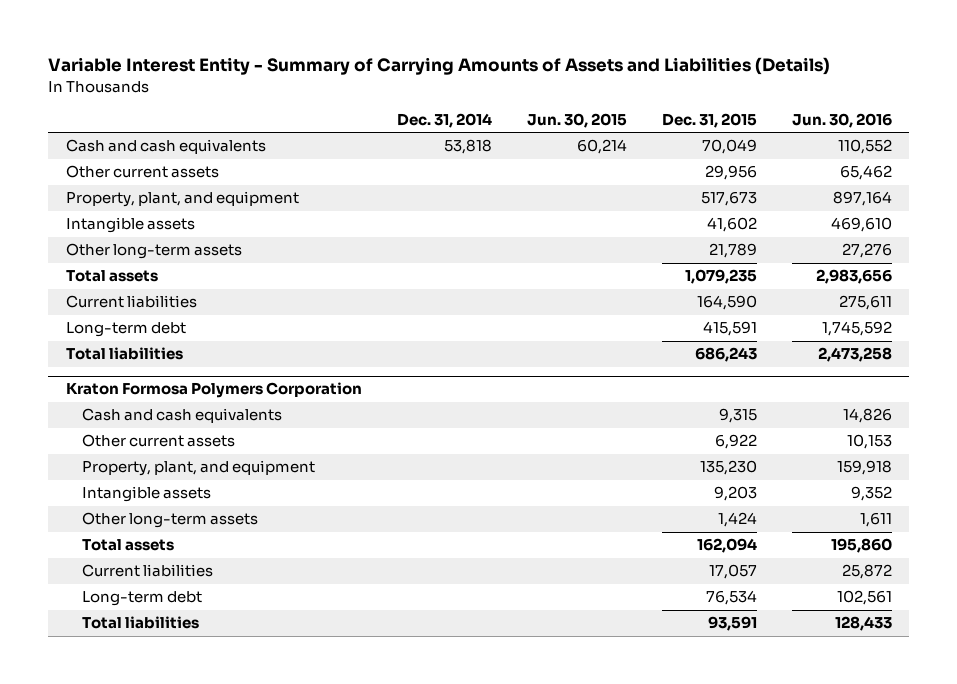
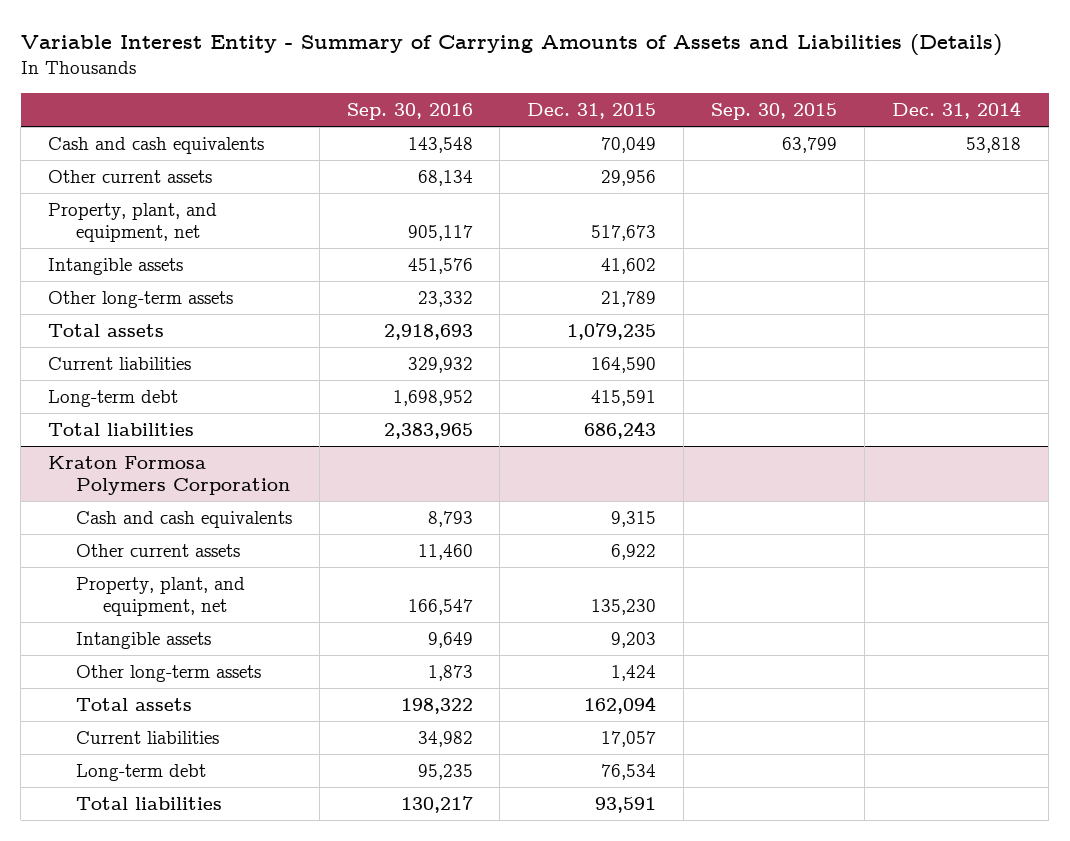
[526,112,627,128] Jun. 30, 2015 -> none
[791,112,892,128] Jun. 30, 2016 -> none
none -> [346,102,473,120] Sep. 30, 2016
none -> [711,102,838,120] Sep. 30, 2015
[65,191,299,208] Property, plant, and equipment -> [48,203,218,242] Property, plant, and equipment, net
[82,460,316,477] Property, plant, and equipment -> [75,577,245,616] Property, plant, and equipment, net

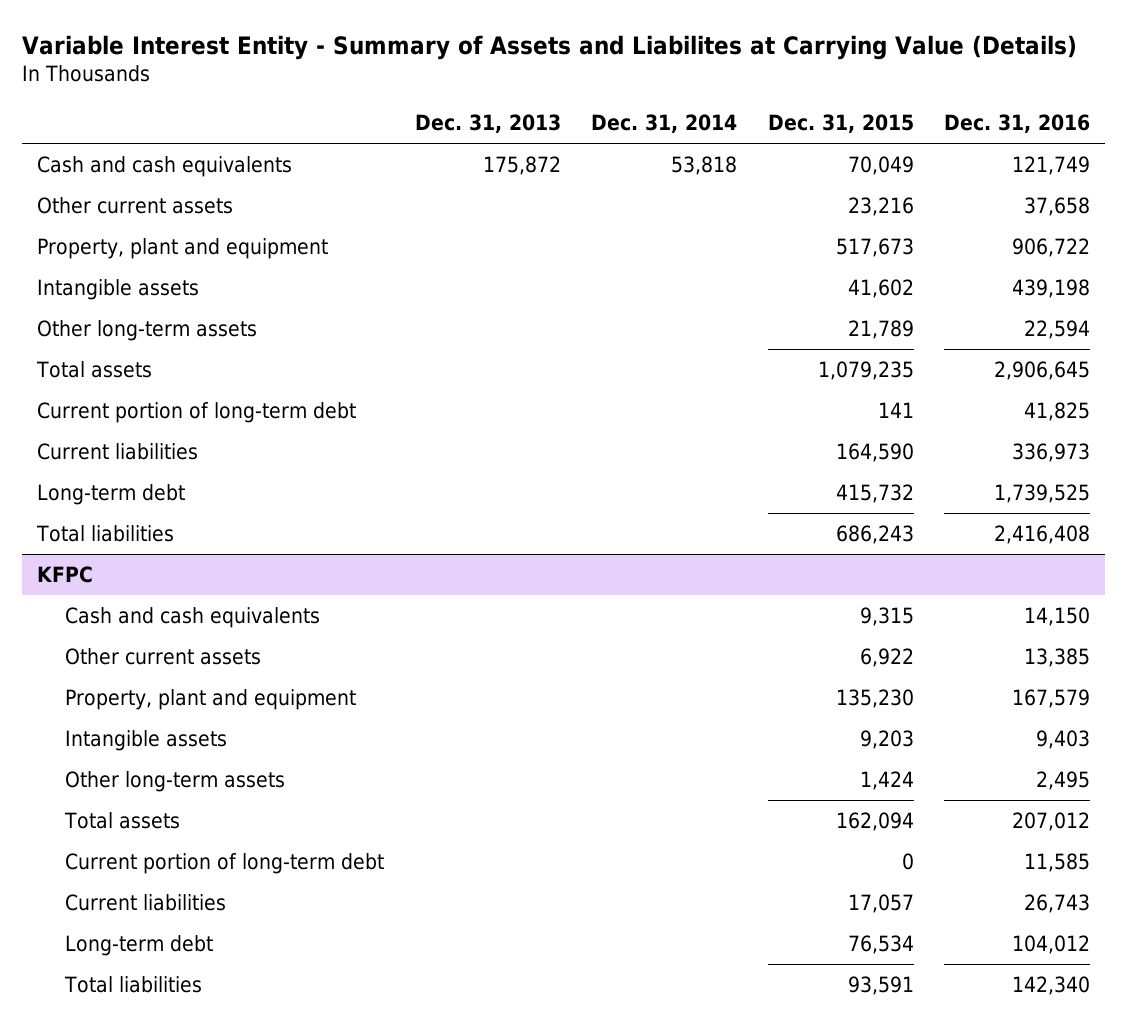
[20,34,1002,57] Variable Interest Entity - Summary of Carrying Amounts of Assets and Liabilities (Details) -> [21,34,1077,60] Variable Interest Entity - Summary of Assets and Liabilites at Carrying Value (Details)
[346,102,473,120] Sep. 30, 2016 -> none
[711,102,838,120] Sep. 30, 2015 -> none
none -> [414,113,561,133] Dec. 31, 2013
none -> [944,113,1091,133] Dec. 31, 2016
[601,170,657,187] 29,956 -> [847,197,914,217] 23,216
[48,203,218,242] Property, plant, and equipment, net -> [37,238,329,260] Property, plant and equipment
none -> [37,402,357,424] Current portion of long-term debt
[591,390,657,407] 415,591 -> [835,484,914,504] 415,732
[48,456,290,495] Kraton Formosa Polymers Corporation -> none
none -> [37,566,94,584] KFPC
[75,577,245,616] Property, plant, and equipment, net -> [65,689,357,711] Property, plant and equipment
none -> [65,853,385,875] Current portion of long-term debt

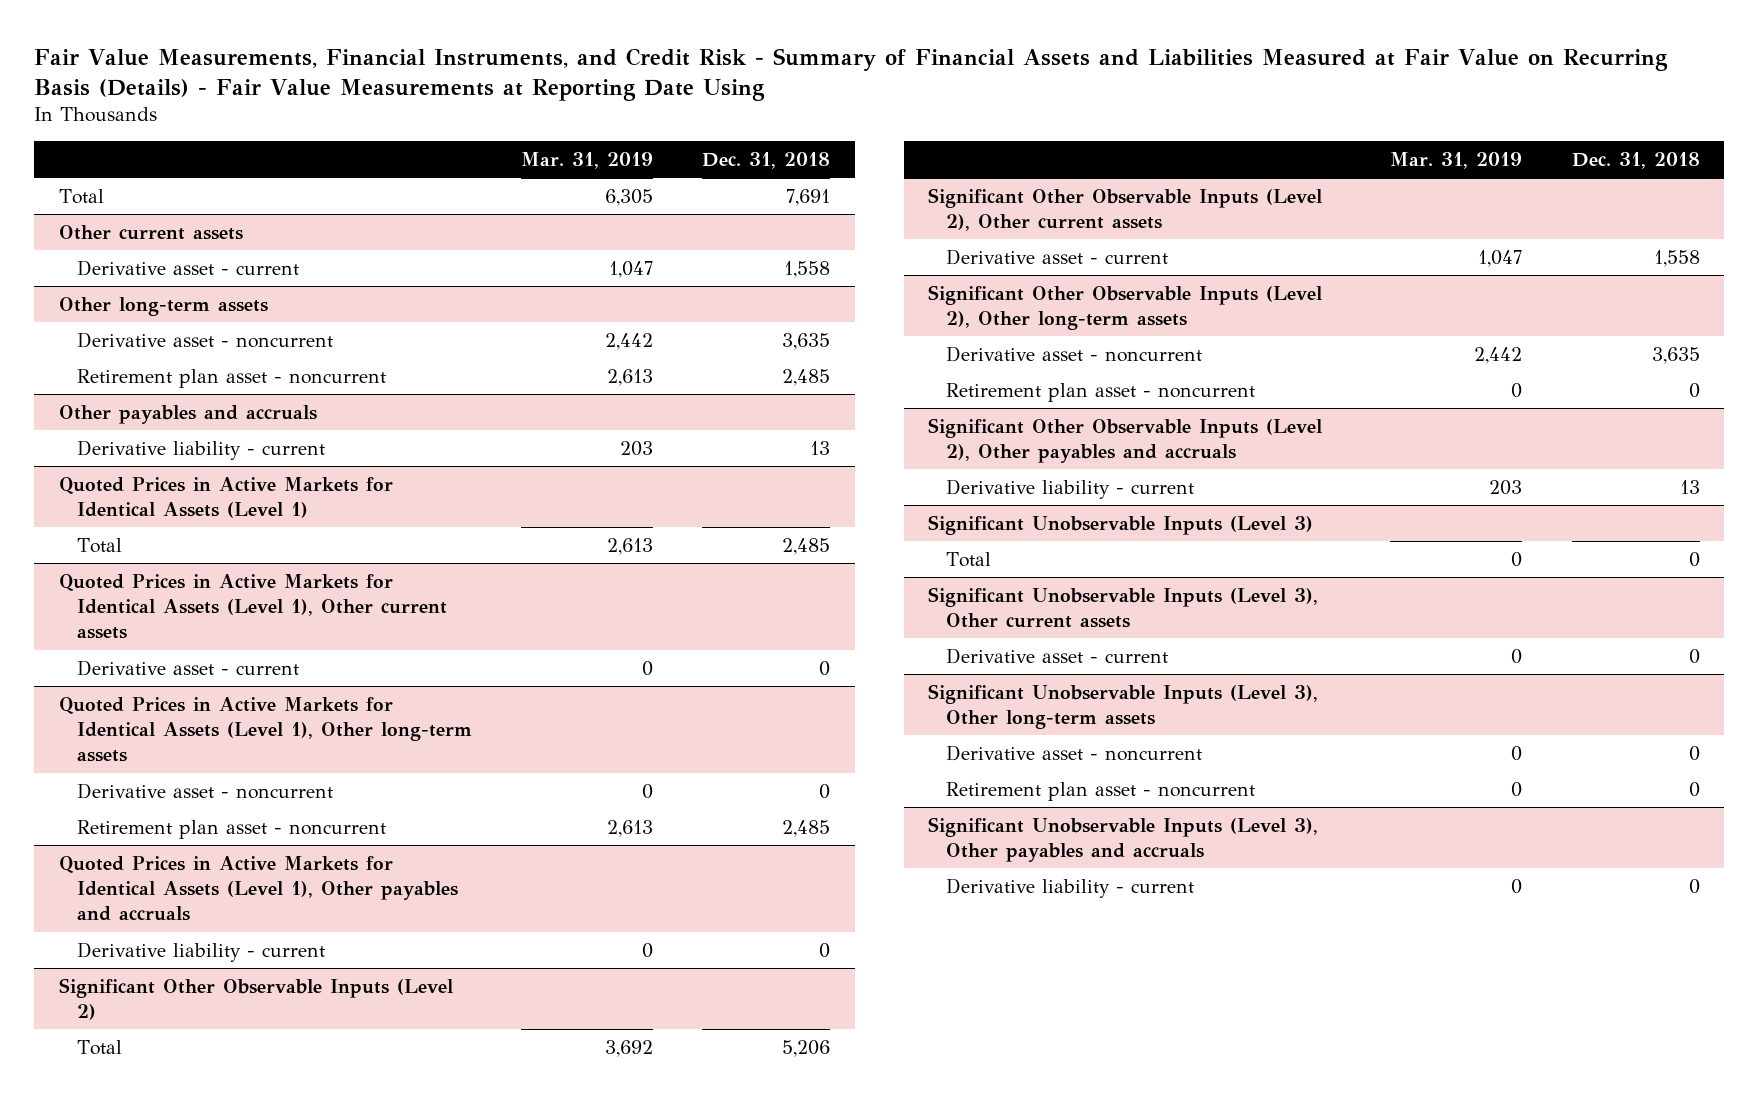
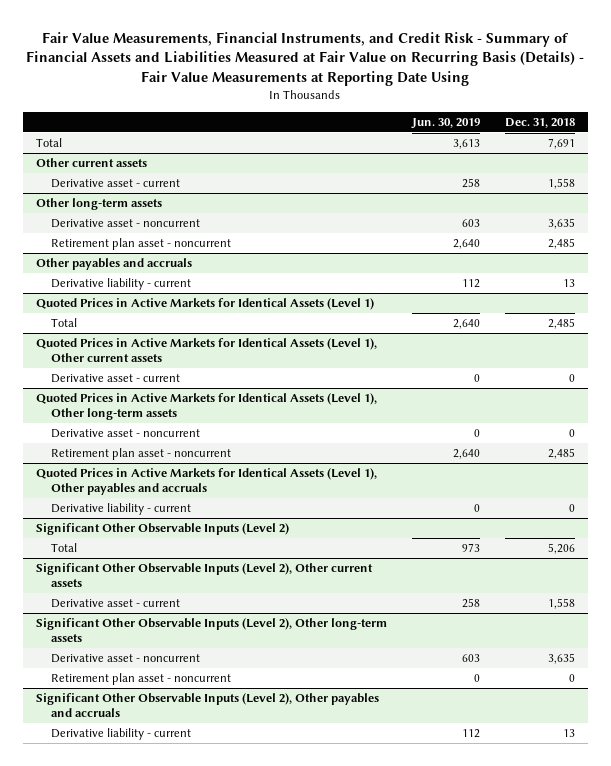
[521,151,654,169] Mar. 31, 2019 -> none
none -> [410,117,480,129] Jun. 30, 2019
[928,514,1314,535] Significant Unobservable Inputs (Level 3) -> none
[946,551,992,567] Total -> none
[928,586,1319,629] Significant Unobservable Inputs (Level 3), Other current assets -> none
[946,647,1169,664] Derivative asset - current -> none
[928,683,1319,730] Significant Unobservable Inputs (Level 3), Other long-term assets -> none
[946,744,1203,761] Derivative asset - noncurrent -> none
[946,781,1256,801] Retirement plan asset - noncurrent -> none
[928,816,1319,863] Significant Unobservable Inputs (Level 3), Other payables and accruals -> none
[946,877,1195,898] Derivative liability - current -> none

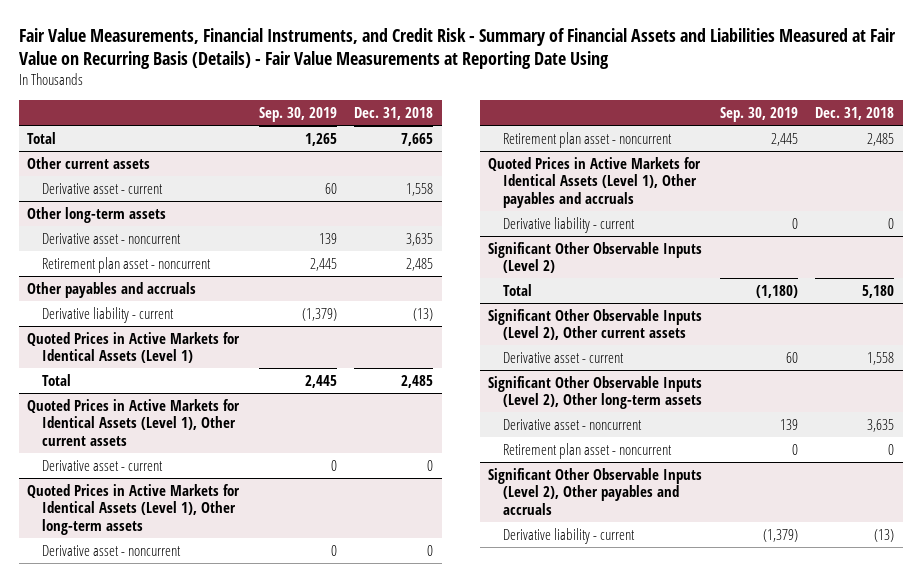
[410,117,480,129] Jun. 30, 2019 -> none
none -> [258,107,337,123] Sep. 30, 2019
[548,138,576,150] 7,691 -> [401,132,434,146] 7,665
[563,279,576,288] 13 -> [413,307,434,321] (13)
[548,543,576,555] 5,206 -> [862,284,895,298] 5,180
[563,729,576,738] 13 -> [874,528,895,542] (13)

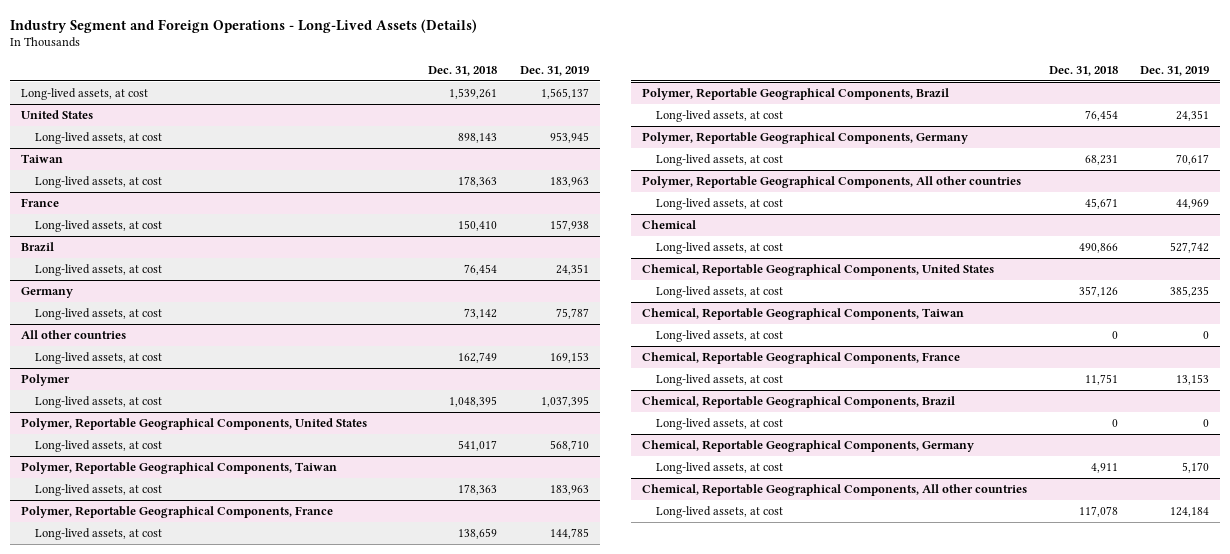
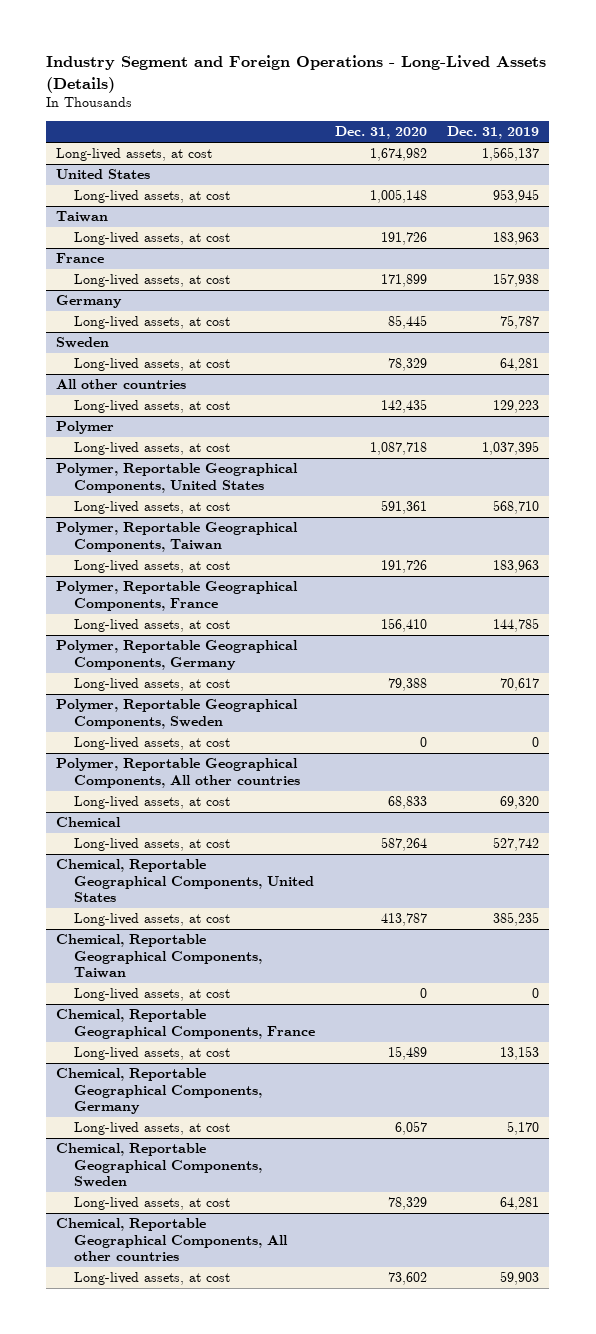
[428,66,498,77] Dec. 31, 2018 -> none
none -> [335,125,428,139] Dec. 31, 2020
[21,242,55,253] Brazil -> none
[35,264,163,277] Long-lived assets, at cost -> none
none -> [56,337,110,349] Sweden
none -> [74,358,231,372] Long-lived assets, at cost
[549,352,589,364] 169,153 -> [493,400,540,414] 129,223
[641,88,949,101] Polymer, Reportable Geographical Components, Brazil -> none
[655,110,783,123] Long-lived assets, at cost -> none
none -> [56,699,299,729] Polymer, Reportable Geographical Components, Sweden
none -> [74,737,231,751] Long-lived assets, at cost
[1176,199,1210,210] 44,969 -> [500,796,540,810] 69,320
[641,396,955,409] Chemical, Reportable Geographical Components, Brazil -> none
[655,418,783,431] Long-lived assets, at cost -> none
none -> [56,1143,263,1187] Chemical, Reportable Geographical Components, Sweden
none -> [74,1197,231,1211] Long-lived assets, at cost
[1170,507,1210,518] 124,184 -> [500,1271,540,1286] 59,903

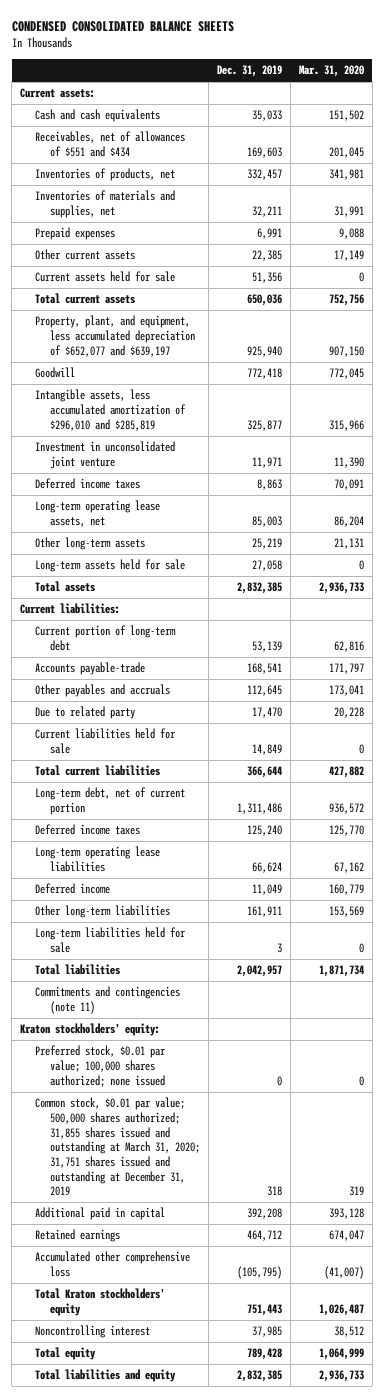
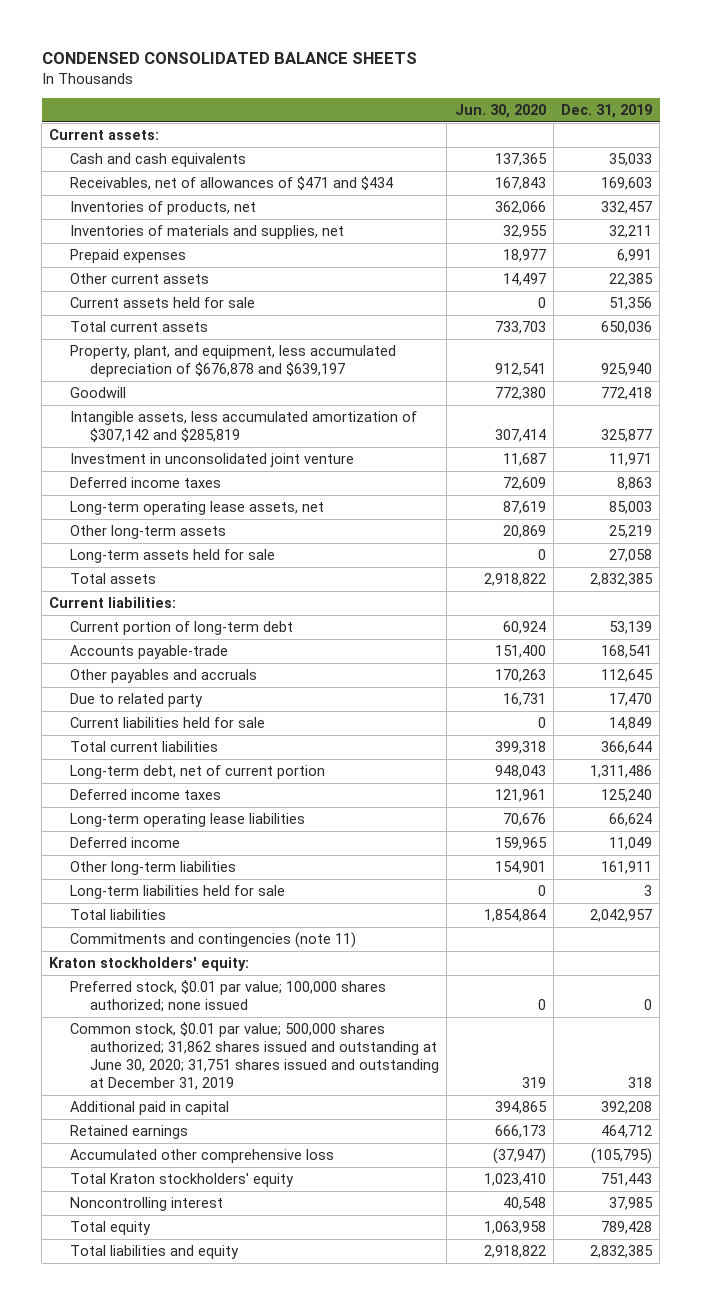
[299,65,365,78] Mar. 31, 2020 -> none
none -> [454,104,546,119] Jun. 30, 2020
[35,131,186,158] Receivables, net of allowances of $551 and $434 -> [69,176,393,191] Receivables, net of allowances of $471 and $434
[35,315,196,357] Property, plant, and equipment, less accumulated depreciation of $652,077 and $639,197 -> [69,345,396,378] Property, plant, and equipment, less accumulated depreciation of $676,878 and $639,197
[35,389,187,431] Intangible assets, less accumulated amortization of $296,010 and $285,819 -> [69,411,417,443] Intangible assets, less accumulated amortization of $307,142 and $285,819
[35,1097,201,1197] Common stock, $0.01 par value; 500,000 shares authorized; 31,855 shares issued and outstanding at March 31, 2020; 31,751 shares issued and outstanding at December 31, 2019 -> [69,1022,439,1090] Common stock, $0.01 par value; 500,000 shares authorized; 31,862 shares issued and outstanding at June 30, 2020; 31,751 shares issued and outstanding at December 31, 2019

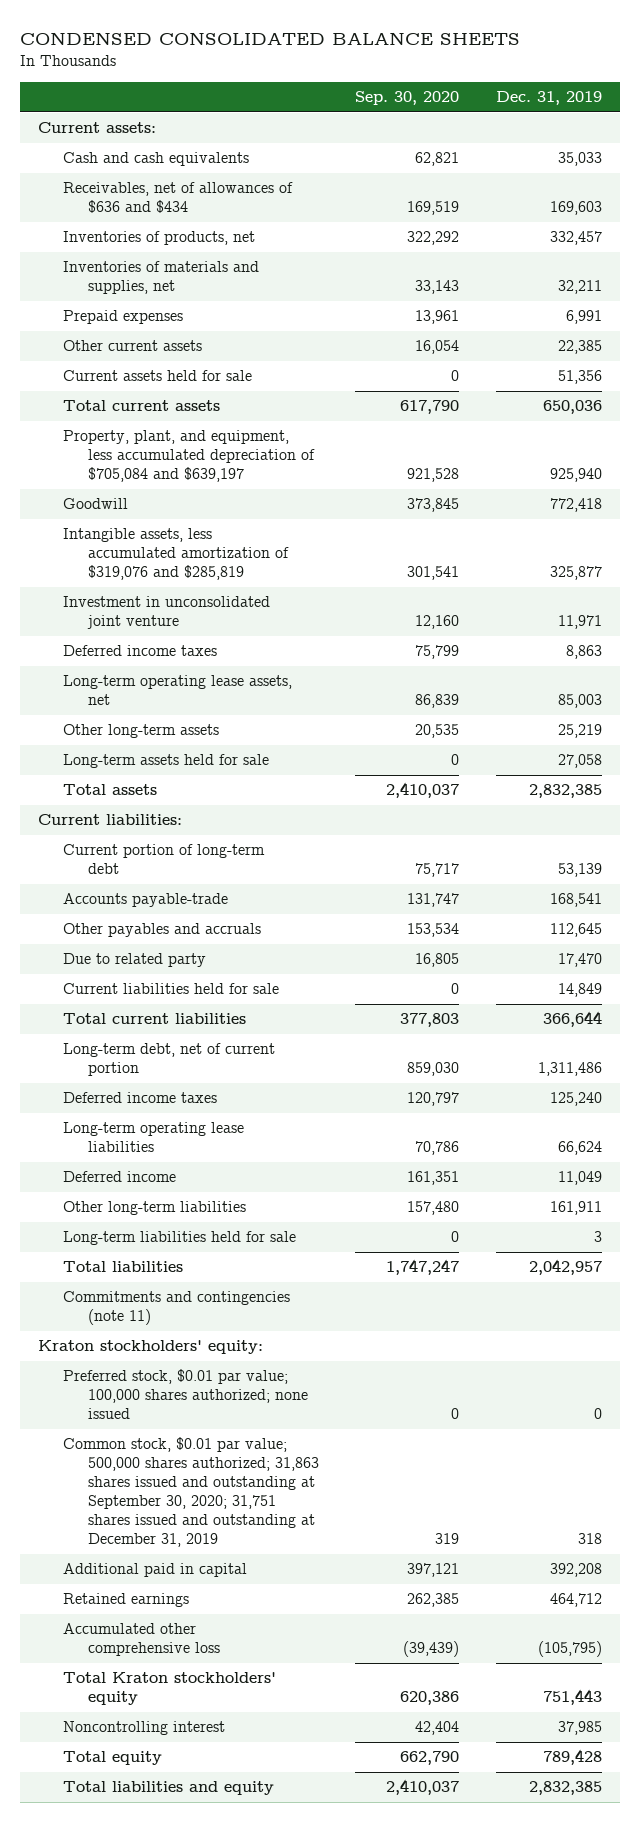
[454,104,546,119] Jun. 30, 2020 -> none
none -> [355,90,460,105] Sep. 30, 2020
[69,176,393,191] Receivables, net of allowances of $471 and $434 -> [63,182,294,214] Receivables, net of allowances of $636 and $434
[69,345,396,378] Property, plant, and equipment, less accumulated depreciation of $676,878 and $639,197 -> [63,430,315,483] Property, plant, and equipment, less accumulated depreciation of $705,084 and $639,197
[69,411,417,443] Intangible assets, less accumulated amortization of $307,142 and $285,819 -> [63,528,289,581] Intangible assets, less accumulated amortization of $319,076 and $285,819
[69,1022,439,1090] Common stock, $0.01 par value; 500,000 shares authorized; 31,862 shares issued and outstanding at June 30, 2020; 31,751 shares issued and outstanding at December 31, 2019 -> [63,1437,319,1548] Common stock, $0.01 par value; 500,000 shares authorized; 31,863 shares issued and outstanding at September 30, 2020; 31,751 shares issued and outstanding at December 31, 2019

